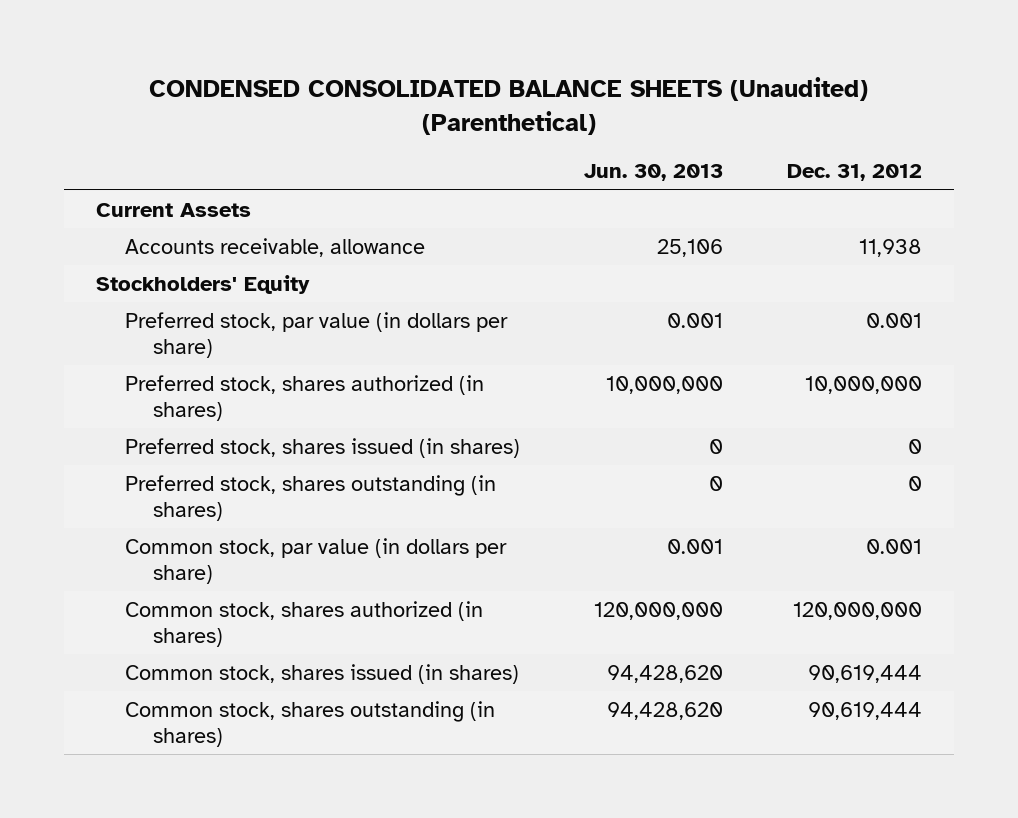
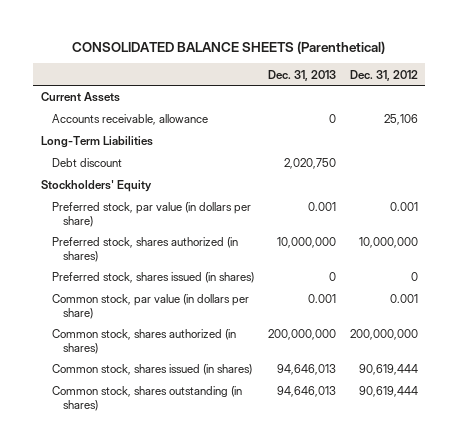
[149,77,869,135] CONDENSED CONSOLIDATED BALANCE SHEETS (Unaudited) (Parenthetical) -> [72,40,386,54] CONSOLIDATED BALANCE SHEETS (Parenthetical)
[583,164,723,182] Jun. 30, 2013 -> none
none -> [267,69,336,81] Dec. 31, 2013
[859,238,923,257] 11,938 -> [383,114,418,126] 25,106
none -> [40,136,153,149] Long-Term Liabilities
none -> [51,158,122,168] Debt discount
[124,474,496,521] Preferred stock, shares outstanding (in shares) -> none
[793,601,923,620] 120,000,000 -> [349,329,418,341] 200,000,000

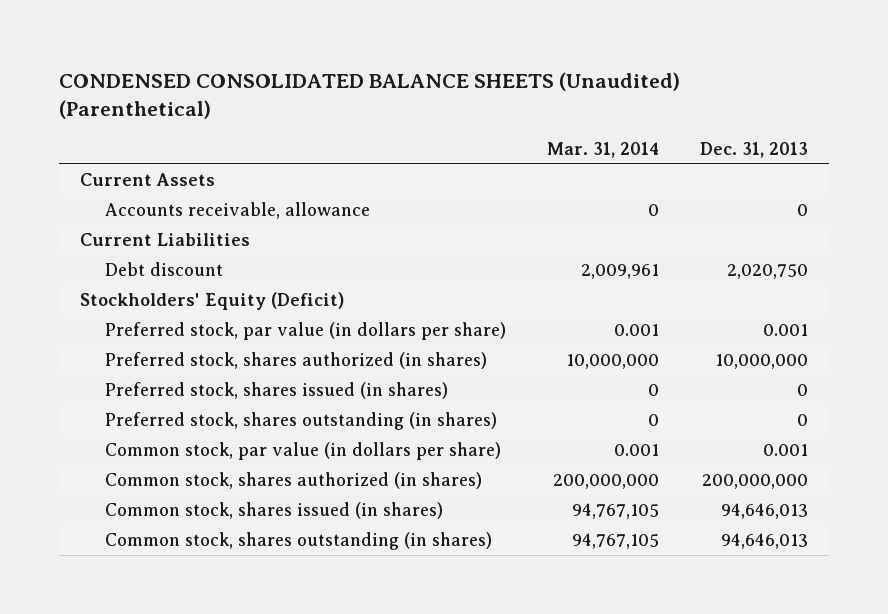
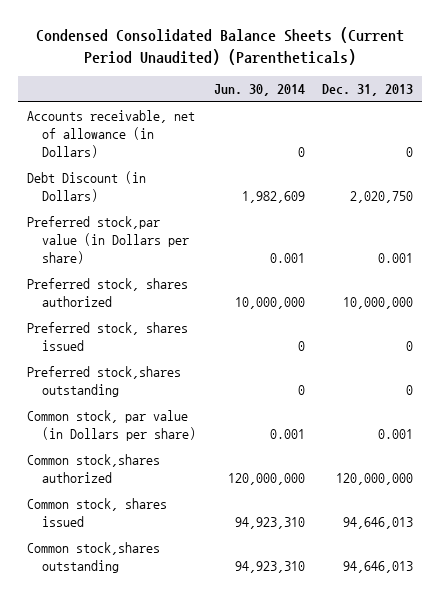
[59,71,681,120] CONDENSED CONSOLIDATED BALANCE SHEETS (Unaudited) (Parenthetical) -> [36,26,405,65] Condensed Consolidated Balance Sheets (Current Period Unaudited) (Parentheticals)
[547,142,660,159] Mar. 31, 2014 -> none
none -> [213,84,305,97] Jun. 30, 2014
[79,173,215,187] Current Assets -> none
[105,202,371,220] Accounts receivable, allowance -> none
[79,233,250,247] Current Liabilities -> none
[79,292,344,311] Stockholders' Equity (Deficit) -> none
none -> [26,110,195,159] Accounts receivable, net of allowance (in Dollars)
[105,262,224,277] Debt discount -> [26,171,146,203] Debt Discount (in Dollars)
[105,322,507,341] Preferred stock, par value (in dollars per share) -> [26,216,190,265] Preferred stock,par value (in Dollars per share)
[105,352,488,370] Preferred stock, shares authorized (in shares) -> [26,278,188,308] Preferred stock, shares authorized
[105,382,449,400] Preferred stock, shares issued (in shares) -> [26,322,188,352] Preferred stock, shares issued
[105,412,498,431] Preferred stock, shares outstanding (in shares) -> [26,366,181,398] Preferred stock,shares outstanding
[105,442,502,461] Common stock, par value (in dollars per share) -> [26,410,197,442] Common stock, par value (in Dollars per share)
[105,472,483,490] Common stock, shares authorized (in shares) -> [26,454,160,484] Common stock,shares authorized
[702,474,809,490] 200,000,000 -> [336,473,414,486] 120,000,000
[105,502,444,520] Common stock, shares issued (in shares) -> [26,498,167,528] Common stock, shares issued
[105,532,493,551] Common stock, shares outstanding (in shares) -> [26,542,160,574] Common stock,shares outstanding

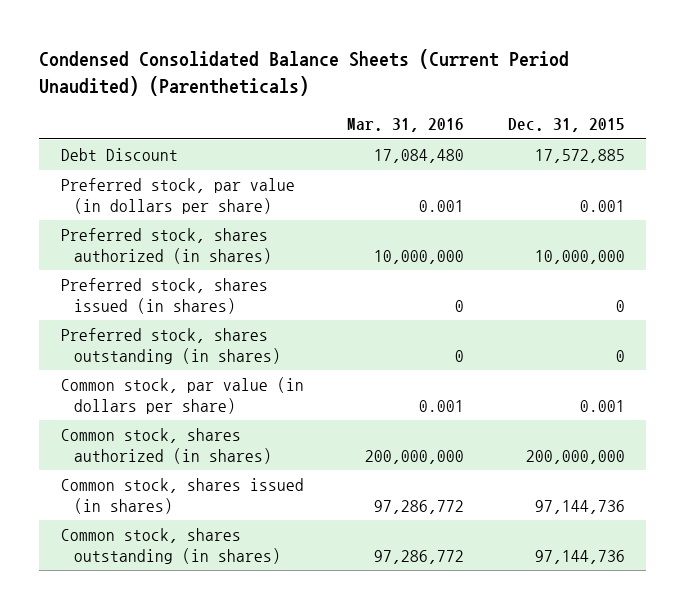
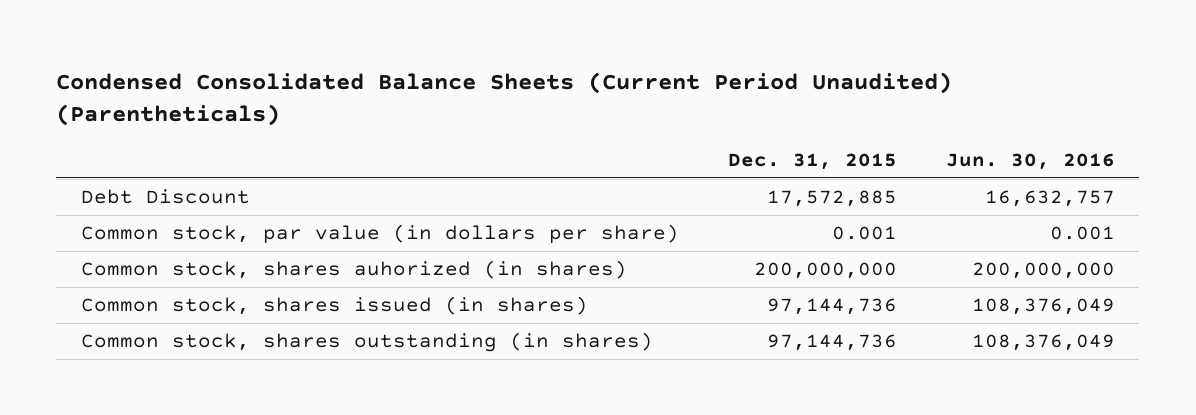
[347,118,465,133] Mar. 31, 2016 -> none
none -> [945,152,1115,170] Jun. 30, 2016
[60,178,295,214] Preferred stock, par value (in dollars per share) -> none
[60,228,272,264] Preferred stock, shares authorized (in shares) -> none
[60,278,268,314] Preferred stock, shares issued (in shares) -> none
[60,328,281,364] Preferred stock, shares outstanding (in shares) -> none
[60,428,272,464] Common stock, shares authorized (in shares) -> [80,260,627,280] Common stock, shares auhorized (in shares)

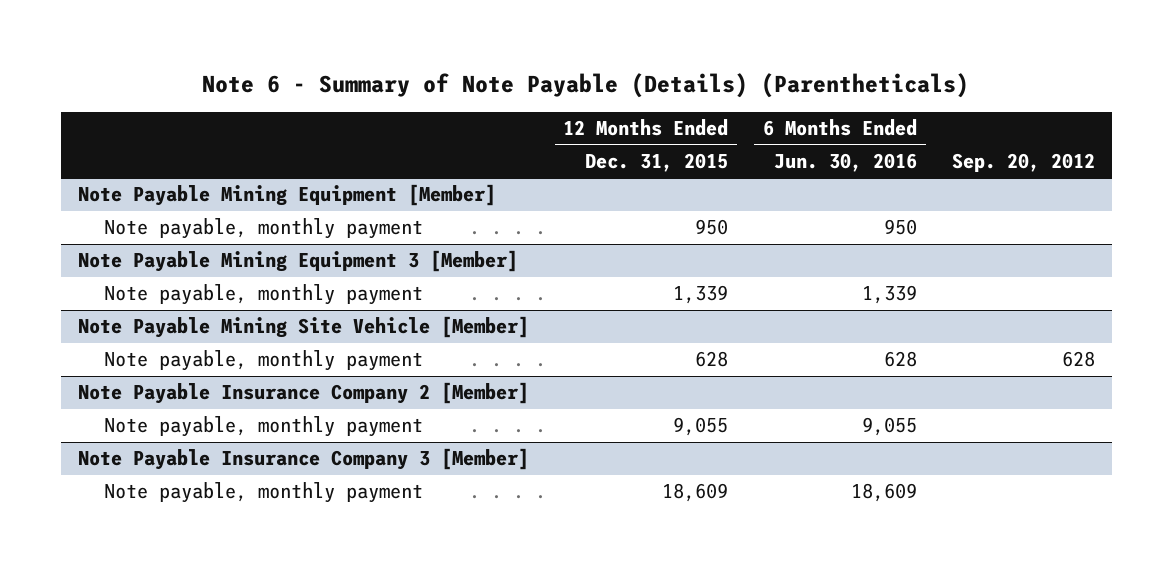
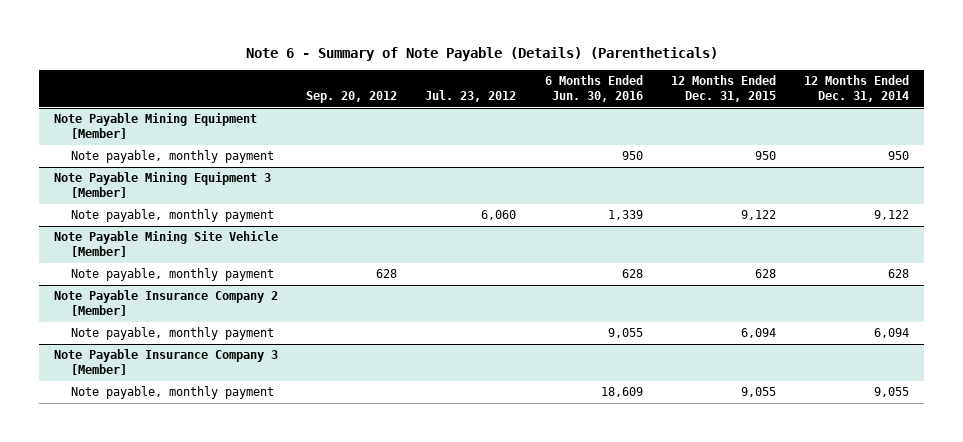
none -> [425,90,517,103] Jul. 23, 2012
none -> [804,75,910,103] 12 Months Ended Dec. 31, 2014
[673,285,729,305] 1,339 -> [741,210,777,221] 9,122
[673,417,729,437] 9,055 -> [741,328,777,339] 6,094
[662,483,729,503] 18,609 -> [741,387,777,398] 9,055

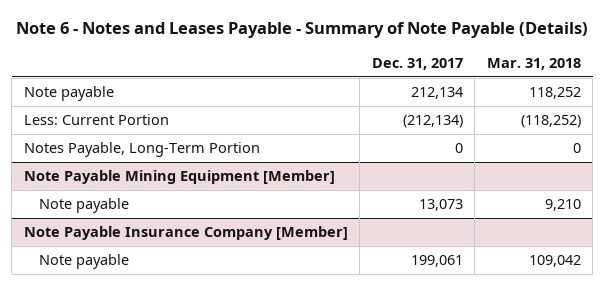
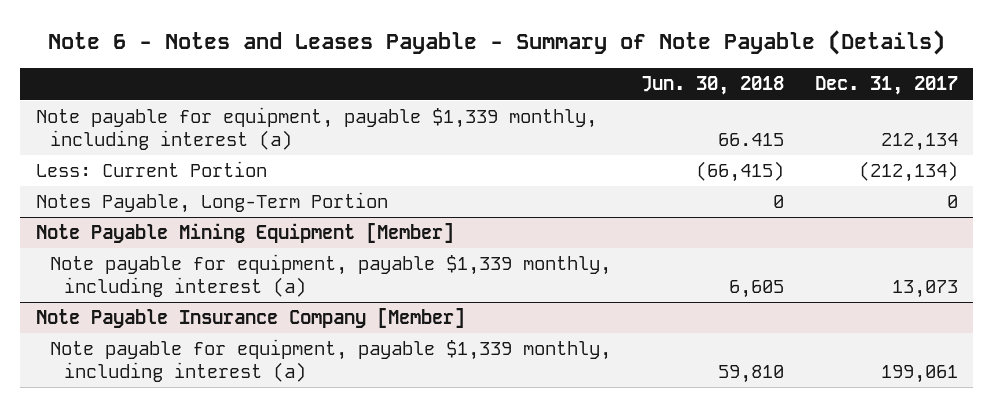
[486,57,581,70] Mar. 31, 2018 -> none
none -> [641,76,785,96] Jun. 30, 2018
[23,86,114,102] Note payable -> [35,107,597,151] Note payable for equipment, payable $1,339 monthly, including interest (a)
[39,198,130,214] Note payable -> [49,254,611,298] Note payable for equipment, payable $1,339 monthly, including interest (a)
[39,254,130,270] Note payable -> [49,339,611,383] Note payable for equipment, payable $1,339 monthly, including interest (a)

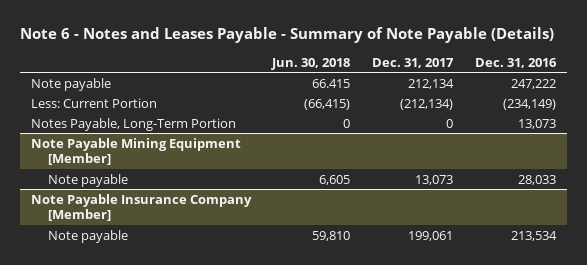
none -> [475,57,558,68] Dec. 31, 2016
[35,107,597,151] Note payable for equipment, payable $1,339 monthly, including interest (a) -> [30,77,111,91] Note payable
[49,254,611,298] Note payable for equipment, payable $1,339 monthly, including interest (a) -> [48,173,129,187] Note payable
[49,339,611,383] Note payable for equipment, payable $1,339 monthly, including interest (a) -> [48,229,129,243] Note payable

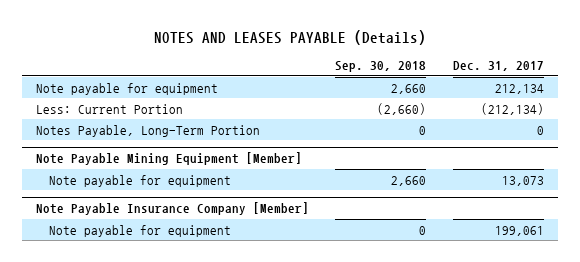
[19,27,554,44] Note 6 - Notes and Leases Payable - Summary of Note Payable (Details) -> [153,29,426,45] NOTES AND LEASES PAYABLE (Details)
[271,57,351,70] Jun. 30, 2018 -> none
[475,57,558,68] Dec. 31, 2016 -> none
none -> [335,60,427,72] Sep. 30, 2018
[30,77,111,91] Note payable -> [35,82,218,95] Note payable for equipment
[48,173,129,187] Note payable -> [49,174,232,187] Note payable for equipment
[48,229,129,243] Note payable -> [49,224,232,237] Note payable for equipment

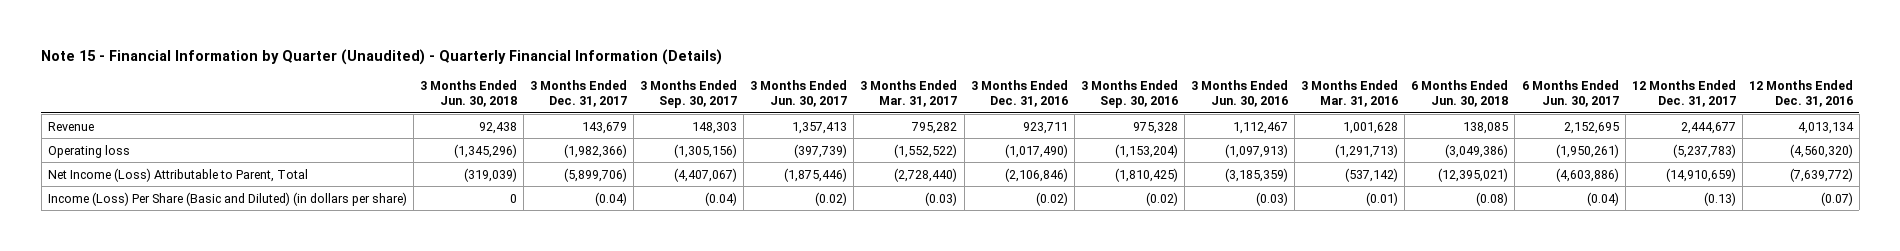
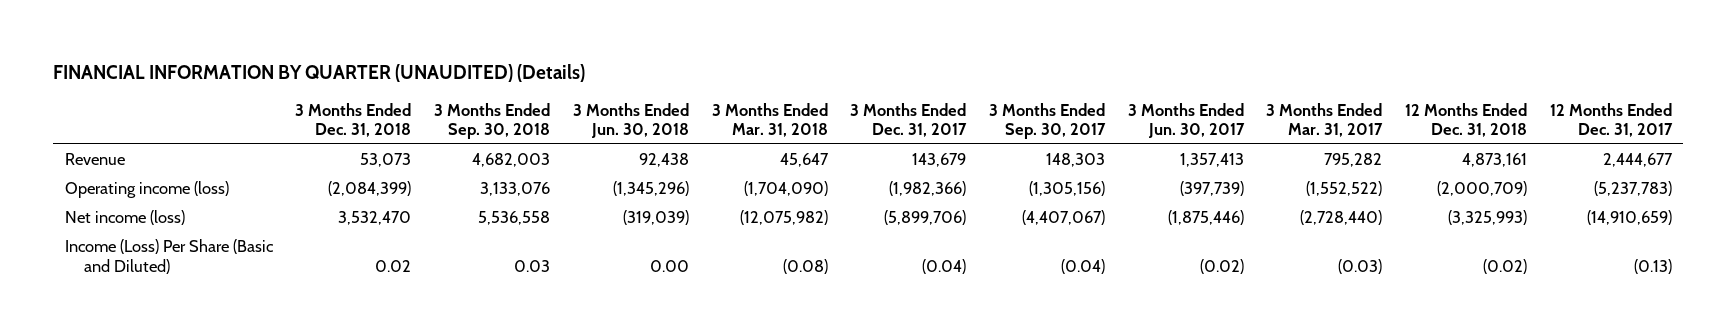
[41,48,723,65] Note 15 - Financial Information by Quarter (Unaudited) - Quarterly Financial Information (Details) -> [53,63,586,82] FINANCIAL INFORMATION BY QUARTER (UNAUDITED) (Details)
[970,79,1068,107] 3 Months Ended Dec. 31, 2016 -> none
[1080,79,1178,108] 3 Months Ended Sep. 30, 2016 -> none
[1190,79,1288,107] 3 Months Ended Jun. 30, 2016 -> none
[1301,79,1399,107] 3 Months Ended Mar. 31, 2016 -> none
[1411,79,1509,107] 6 Months Ended Jun. 30, 2018 -> none
[1521,79,1619,107] 6 Months Ended Jun. 30, 2017 -> none
[1748,79,1853,107] 12 Months Ended Dec. 31, 2016 -> none
none -> [295,102,412,137] 3 Months Ended Dec. 31, 2018
none -> [434,102,551,139] 3 Months Ended Sep. 30, 2018
none -> [711,102,828,137] 3 Months Ended Mar. 31, 2018
none -> [1405,102,1528,137] 12 Months Ended Dec. 31, 2018
[47,144,130,158] Operating loss -> [64,181,229,199] Operating income (loss)
[47,167,308,182] Net Income (Loss) Attributable to Parent, Total -> [64,210,185,226] Net income (loss)
[47,191,407,206] Income (Loss) Per Share (Basic and Diluted) (in dollars per share) -> [64,239,274,274] Income (Loss) Per Share (Basic and Diluted)
[509,193,517,203] 0 -> [649,259,689,272] 0.00

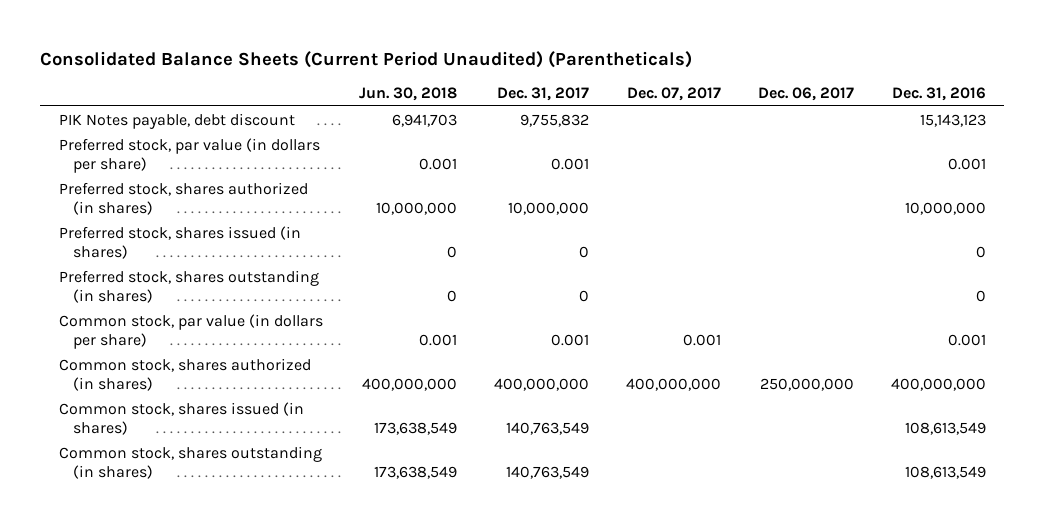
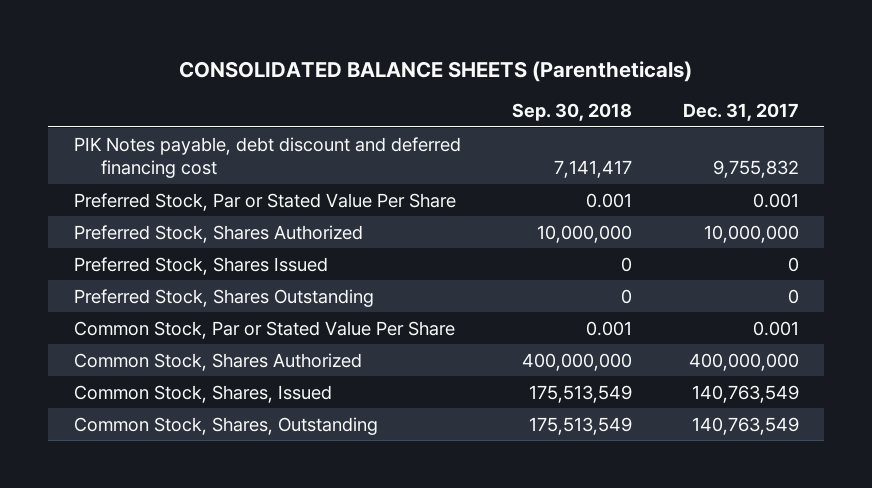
[40,50,693,68] Consolidated Balance Sheets (Current Period Unaudited) (Parentheticals) -> [179,60,693,82] CONSOLIDATED BALANCE SHEETS (Parentheticals)
[359,87,458,102] Jun. 30, 2018 -> none
[626,87,721,102] Dec. 07, 2017 -> none
[757,87,854,102] Dec. 06, 2017 -> none
[891,87,986,102] Dec. 31, 2016 -> none
none -> [511,103,632,122] Sep. 30, 2018
[58,112,295,129] PIK Notes payable, debt discount -> [73,136,461,178] PIK Notes payable, debt discount and deferred financing cost
[58,137,320,173] Preferred stock, par value (in dollars per share) -> [73,192,456,211] Preferred Stock, Par or Stated Value Per Share
[58,181,308,215] Preferred stock, shares authorized (in shares) -> [73,224,363,243] Preferred Stock, Shares Authorized
[58,225,301,259] Preferred stock, shares issued (in shares) -> [73,256,328,275] Preferred Stock, Shares Issued
[58,269,319,303] Preferred stock, shares outstanding (in shares) -> [73,288,374,307] Preferred Stock, Shares Outstanding
[58,313,323,349] Common stock, par value (in dollars per share) -> [73,320,455,339] Common Stock, Par or Stated Value Per Share
[58,357,311,391] Common stock, shares authorized (in shares) -> [73,352,362,371] Common Stock, Shares Authorized
[58,401,304,435] Common stock, shares issued (in shares) -> [73,384,332,403] Common Stock, Shares, Issued
[58,445,322,479] Common stock, shares outstanding (in shares) -> [73,416,378,435] Common Stock, Shares, Outstanding

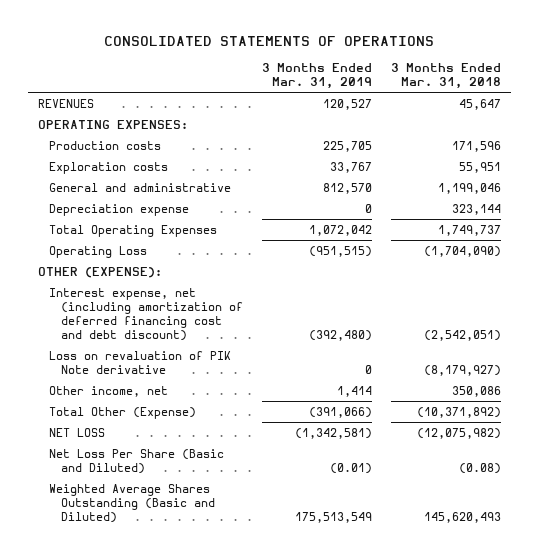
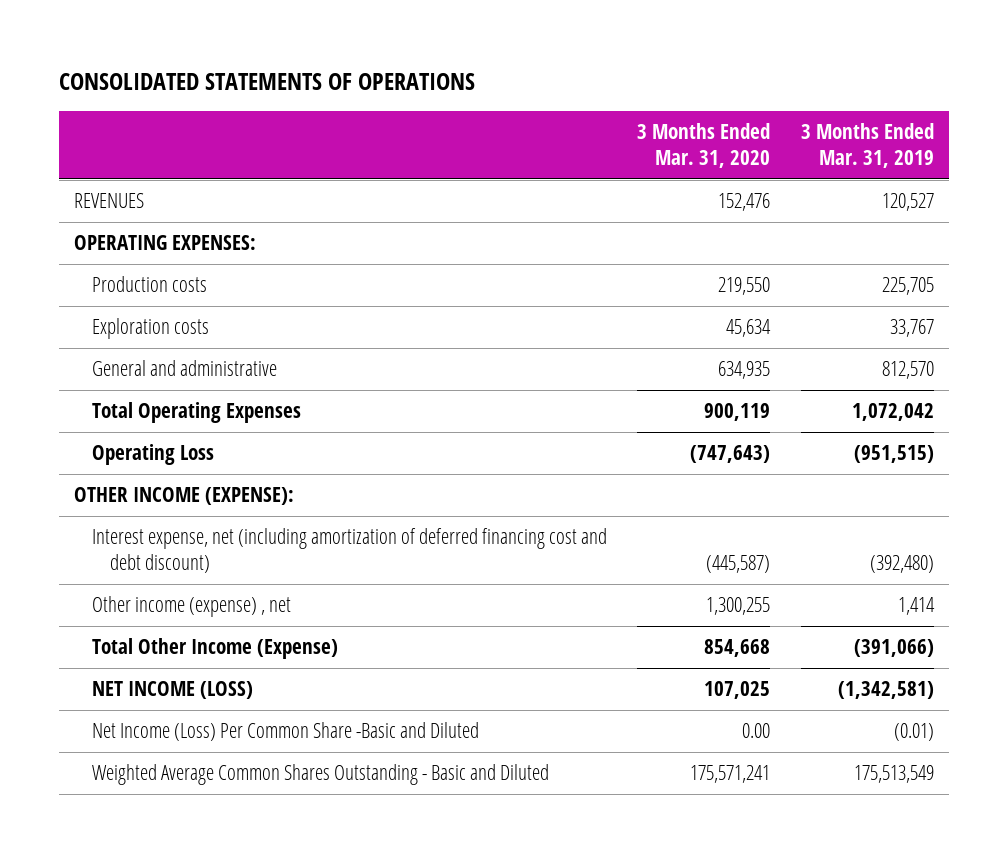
[391,63,502,90] 3 Months Ended Mar. 31, 2018 -> none
none -> [637,123,771,169] 3 Months Ended Mar. 31, 2020
[49,203,190,216] Depreciation expense -> none
[37,266,162,278] OTHER (EXPENSE): -> [74,487,295,506] OTHER INCOME (EXPENSE):
[49,350,232,374] Loss on revaluation of PIK Note derivative -> none
[49,385,169,397] Other income, net -> [91,596,291,618] Other income (expense) , net
[49,406,197,419] Total Other (Expense) -> [91,638,338,660] Total Other Income (Expense)
[49,427,106,437] NET LOSS -> [91,681,253,700] NET INCOME (LOSS)
[49,448,225,474] Net Loss Per Share (Basic and Diluted) -> [91,722,479,742] Net Income (Loss) Per Common Share -Basic and Diluted
[49,483,216,523] Weighted Average Shares Outstanding (Basic and Diluted) -> [91,764,549,786] Weighted Average Common Shares Outstanding - Basic and Diluted

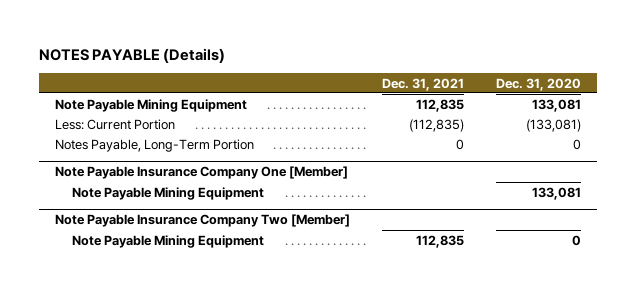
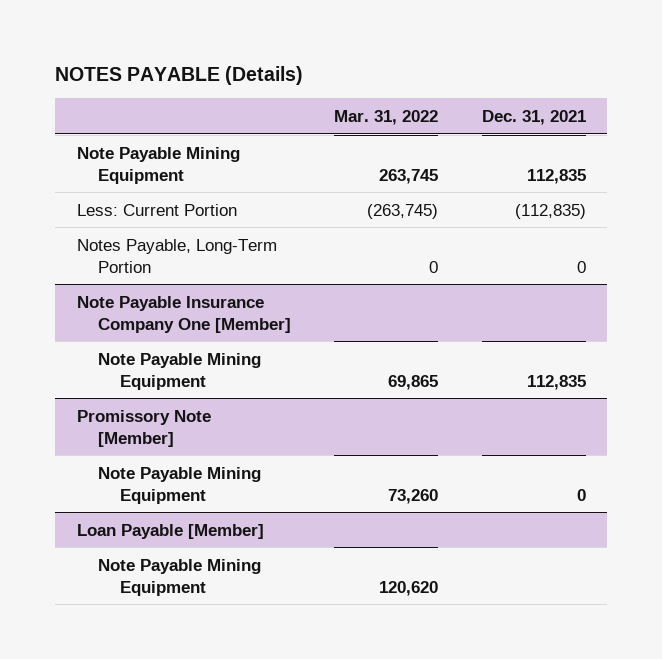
[496,77,582,91] Dec. 31, 2020 -> none
none -> [334,110,439,126] Mar. 31, 2022
[72,186,265,200] Note Payable Mining Equipment -> none
[55,214,351,228] Note Payable Insurance Company Two [Member] -> none
none -> [76,409,211,447] Promissory Note [Member]
none -> [98,466,262,504] Note Payable Mining Equipment
none -> [76,523,264,539] Loan Payable [Member]
none -> [98,558,262,596] Note Payable Mining Equipment

